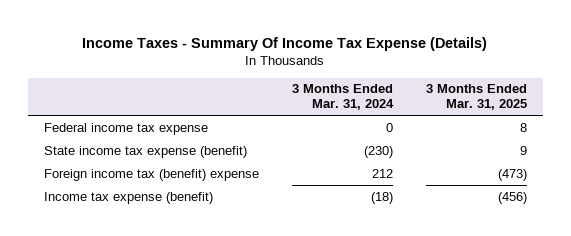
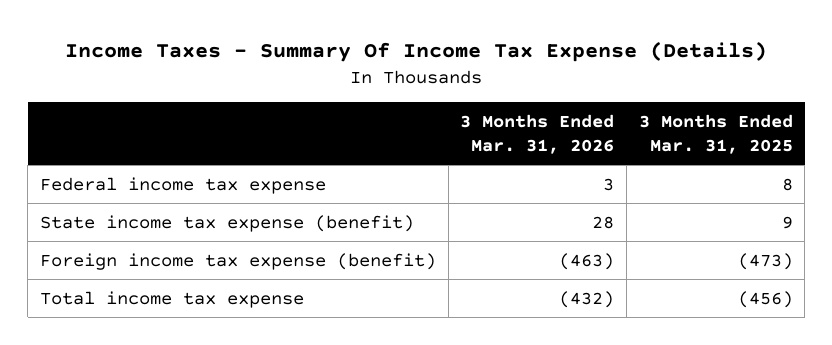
[291,84,394,111] 3 Months Ended Mar. 31, 2024 -> none
none -> [460,113,615,155] 3 Months Ended Mar. 31, 2026
[44,168,260,181] Foreign income tax (benefit) expense -> [39,252,436,270] Foreign income tax expense (benefit)
[44,191,214,204] Income tax expense (benefit) -> [39,290,304,308] Total income tax expense

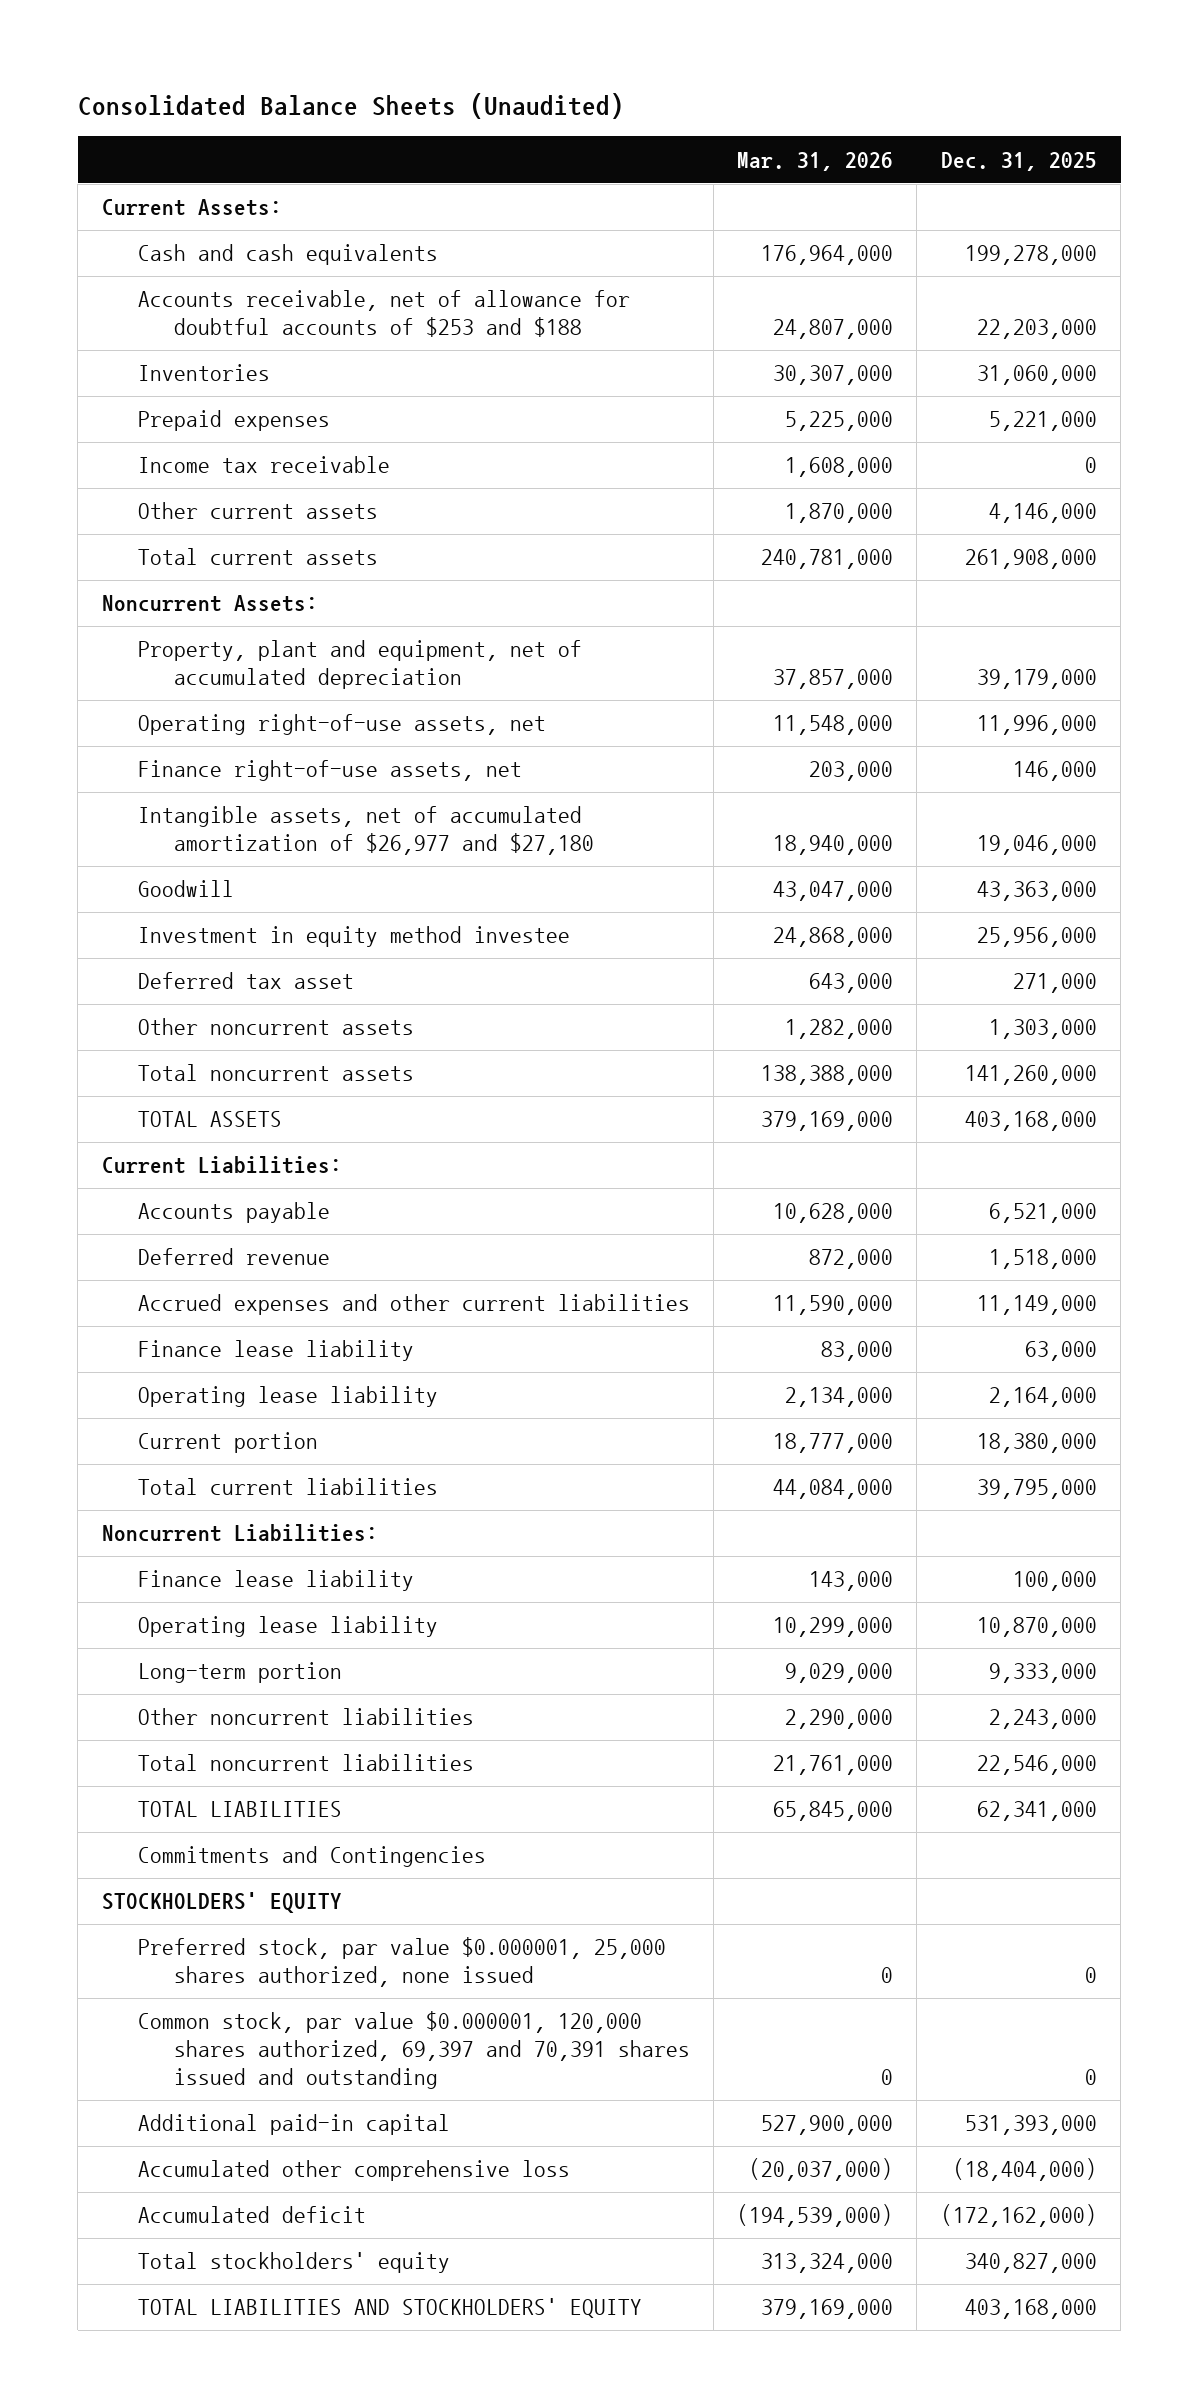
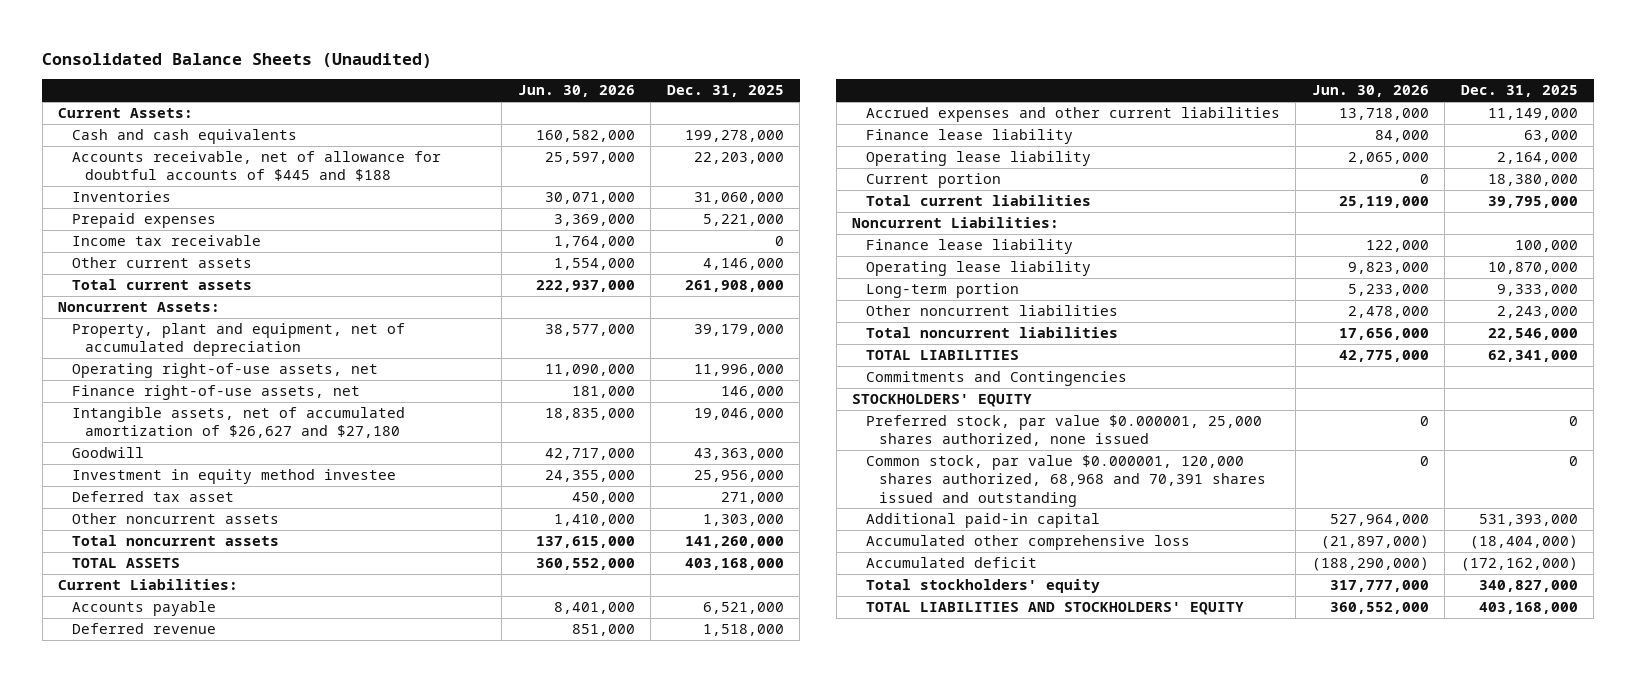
[737,151,894,171] Mar. 31, 2026 -> none
none -> [517,85,635,98] Jun. 30, 2026
[137,290,630,338] Accounts receivable, net of allowance for doubtful accounts of $253 and $188 -> [71,151,441,182] Accounts receivable, net of allowance for doubtful accounts of $445 and $188
[137,806,594,856] Intangible assets, net of accumulated amortization of $26,977 and $27,180 -> [71,407,405,439] Intangible assets, net of accumulated amortization of $26,627 and $27,180
[137,2011,690,2090] Common stock, par value $0.000001, 120,000 shares authorized, 69,397 and 70,391 shares issued and outstanding -> [865,455,1266,507] Common stock, par value $0.000001, 120,000 shares authorized, 68,968 and 70,391 shares issued and outstanding

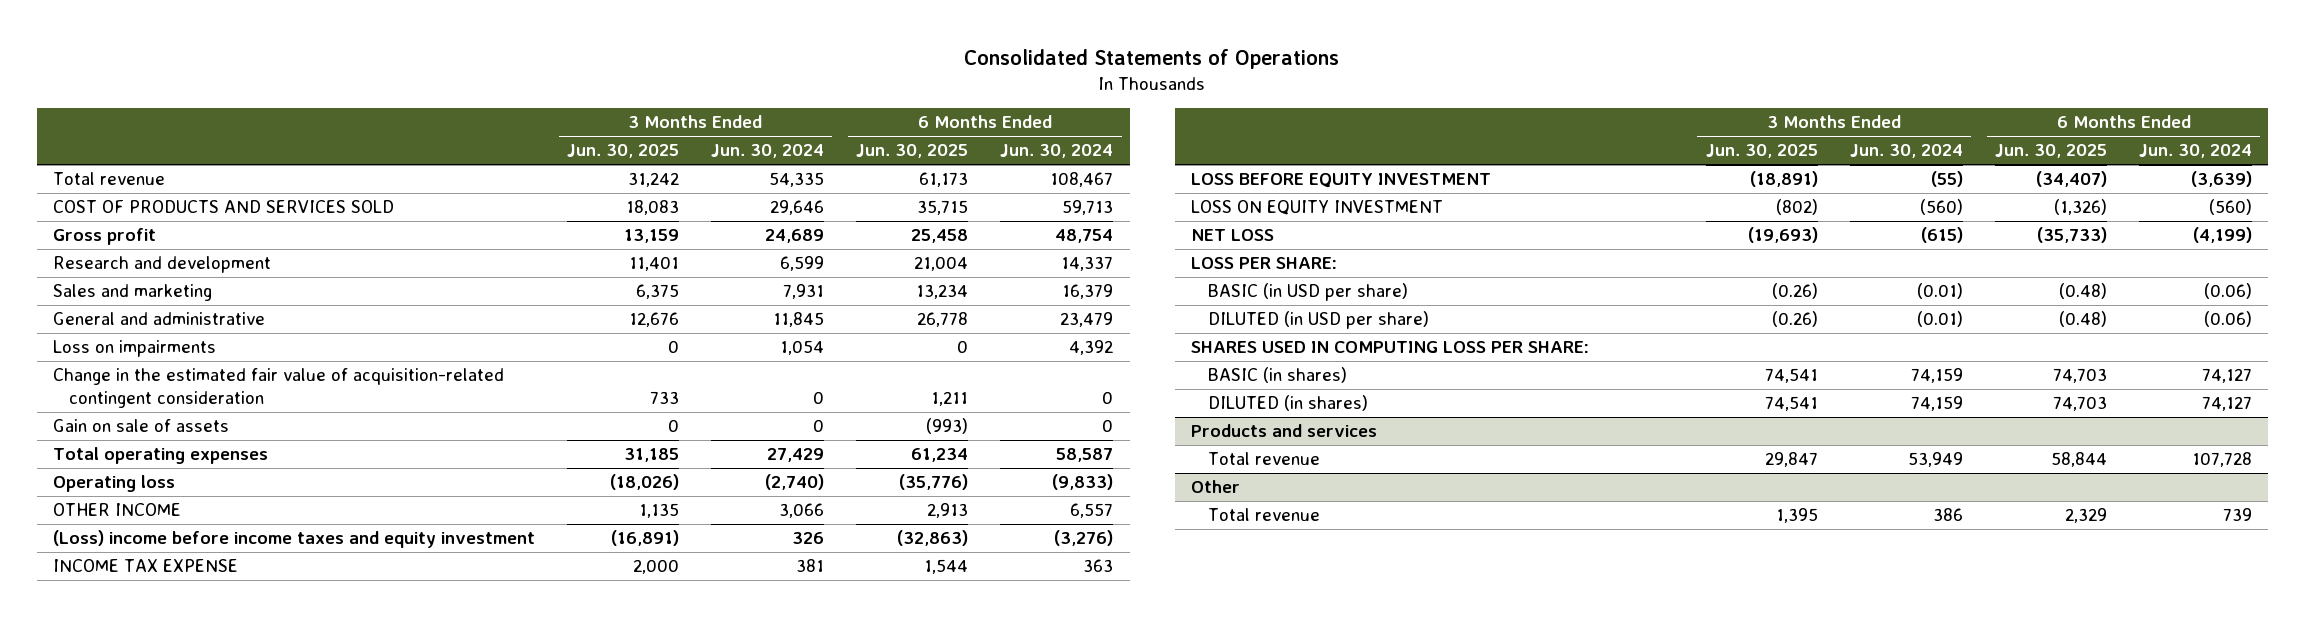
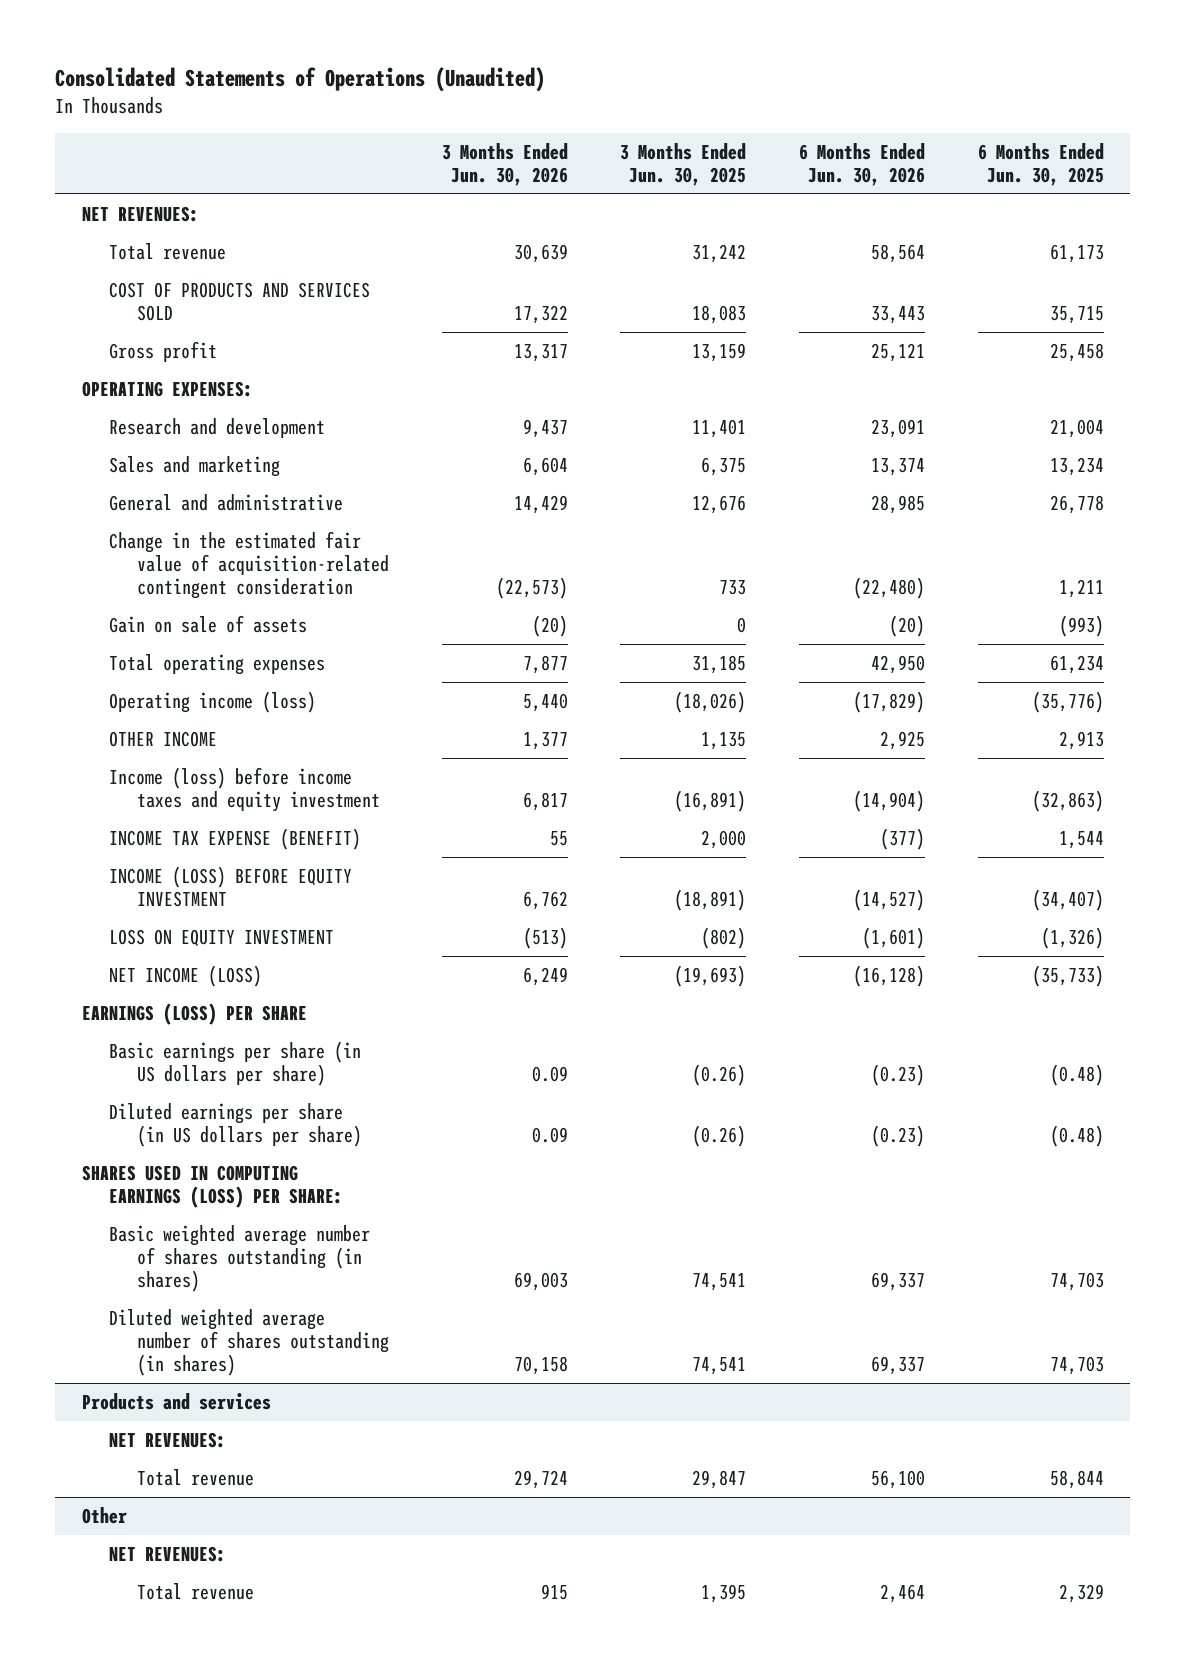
[964,48,1340,69] Consolidated Statements of Operations -> [55,67,546,93] Consolidated Statements of Operations (Unaudited)
[711,144,825,159] Jun. 30, 2024 -> none
[1000,144,1114,159] Jun. 30, 2024 -> none
none -> [441,142,568,186] 3 Months Ended Jun. 30, 2026
none -> [799,142,926,186] 6 Months Ended Jun. 30, 2026
none -> [81,205,199,222] NET REVENUES:
none -> [81,380,253,397] OPERATING EXPENSES:
[52,340,216,358] Loss on impairments -> none
[52,475,175,493] Operating loss -> [109,690,317,713] Operating income (loss)
[52,530,535,549] (Loss) income before income taxes and equity investment -> [109,766,380,812] Income (loss) before income taxes and equity investment
[52,559,238,573] INCOME TAX EXPENSE -> [109,827,362,850] INCOME TAX EXPENSE (BENEFIT)
[1191,173,1492,189] LOSS BEFORE EQUITY INVESTMENT -> [109,865,353,907] INCOME (LOSS) BEFORE EQUITY INVESTMENT
[1191,229,1275,242] NET LOSS -> [109,964,263,987] NET INCOME (LOSS)
[1191,257,1338,270] LOSS PER SHARE: -> [81,1002,307,1025] EARNINGS (LOSS) PER SHARE
[1207,283,1408,302] BASIC (in USD per share) -> [109,1040,362,1086] Basic earnings per share (in US dollars per share)
[1207,311,1429,330] DILUTED (in USD per share) -> [109,1102,362,1147] Diluted earnings per share (in US dollars per share)
[1191,341,1590,354] SHARES USED IN COMPUTING LOSS PER SHARE: -> [81,1164,344,1208] SHARES USED IN COMPUTING EARNINGS (LOSS) PER SHARE:
[1207,367,1347,384] BASIC (in shares) -> [109,1224,371,1292] Basic weighted average number of shares outstanding (in shares)
[1207,395,1368,412] DILUTED (in shares) -> [109,1308,389,1376] Diluted weighted average number of shares outstanding (in shares)
none -> [109,1431,227,1448] NET REVENUES:
none -> [109,1545,227,1562] NET REVENUES:

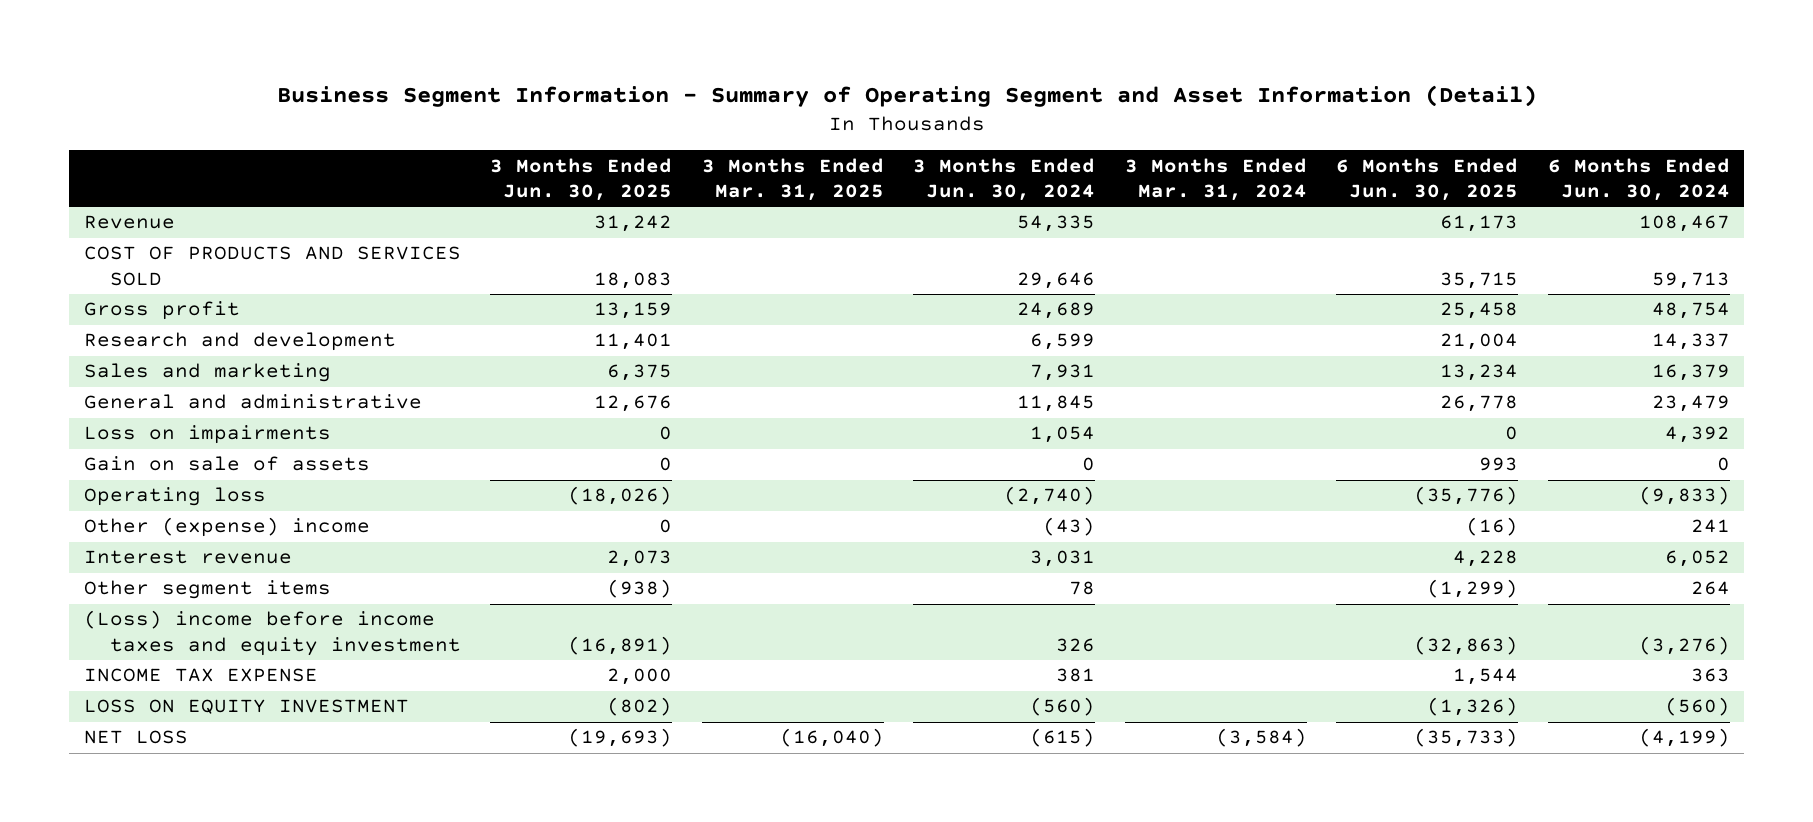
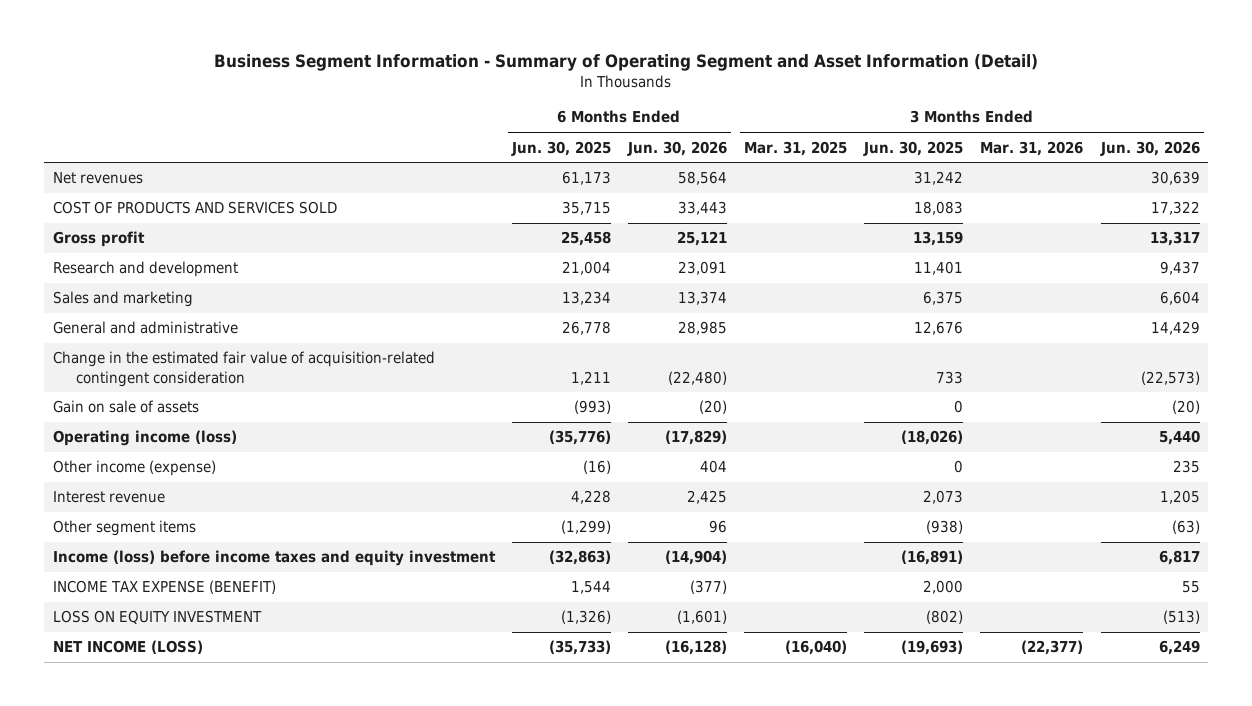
[913,157,1096,202] 3 Months Ended Jun. 30, 2024 -> none
[1124,157,1307,202] 3 Months Ended Mar. 31, 2024 -> none
[1547,157,1730,202] 6 Months Ended Jun. 30, 2024 -> none
none -> [626,140,727,156] Jun. 30, 2026
none -> [980,140,1084,156] Mar. 31, 2026
none -> [1099,140,1200,156] Jun. 30, 2026
[83,215,175,230] Revenue -> [52,172,143,185] Net revenues
[83,425,331,445] Loss on impairments -> none
none -> [52,351,435,387] Change in the estimated fair value of acquisition-related contingent consideration
[1479,457,1519,472] 993 -> [573,400,611,415] (993)
[83,487,266,507] Operating loss -> [52,430,237,447] Operating income (loss)
[83,517,370,538] Other (expense) income -> [52,460,216,477] Other income (expense)
[83,610,461,656] (Loss) income before income taxes and equity investment -> [52,550,496,567] Income (loss) before income taxes and equity investment
[83,668,318,683] INCOME TAX EXPENSE -> [52,580,276,595] INCOME TAX EXPENSE (BENEFIT)
[83,730,188,745] NET LOSS -> [52,640,203,655] NET INCOME (LOSS)

